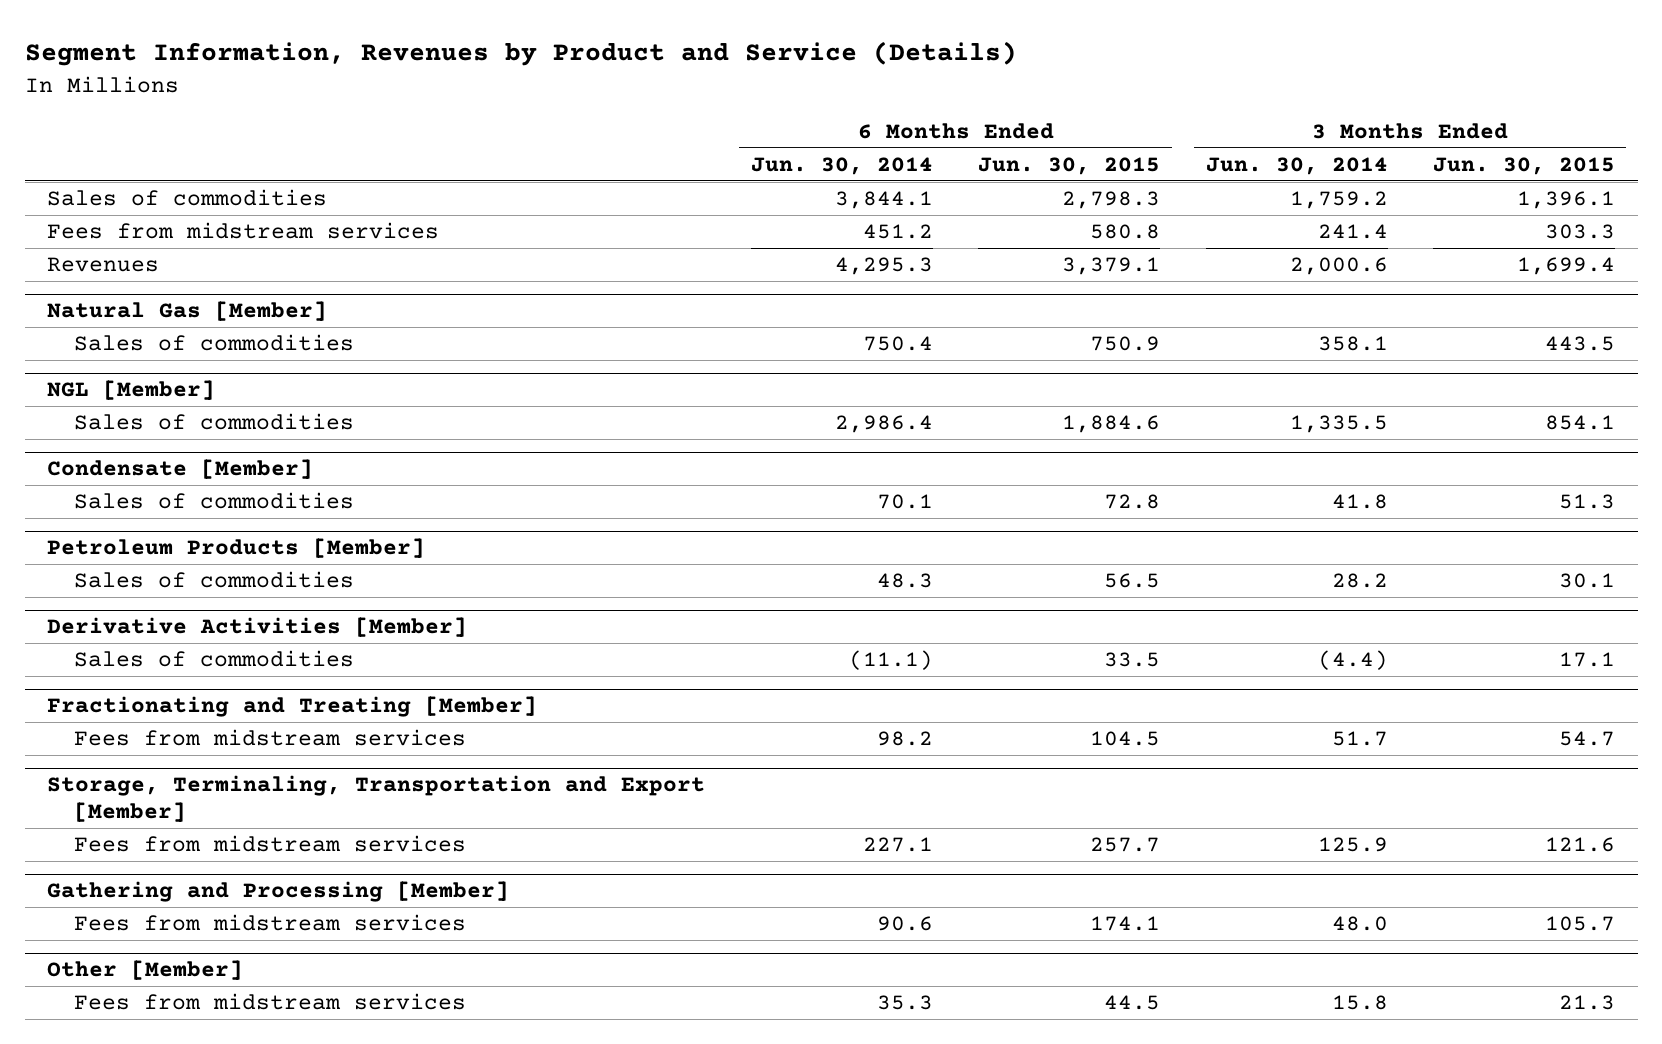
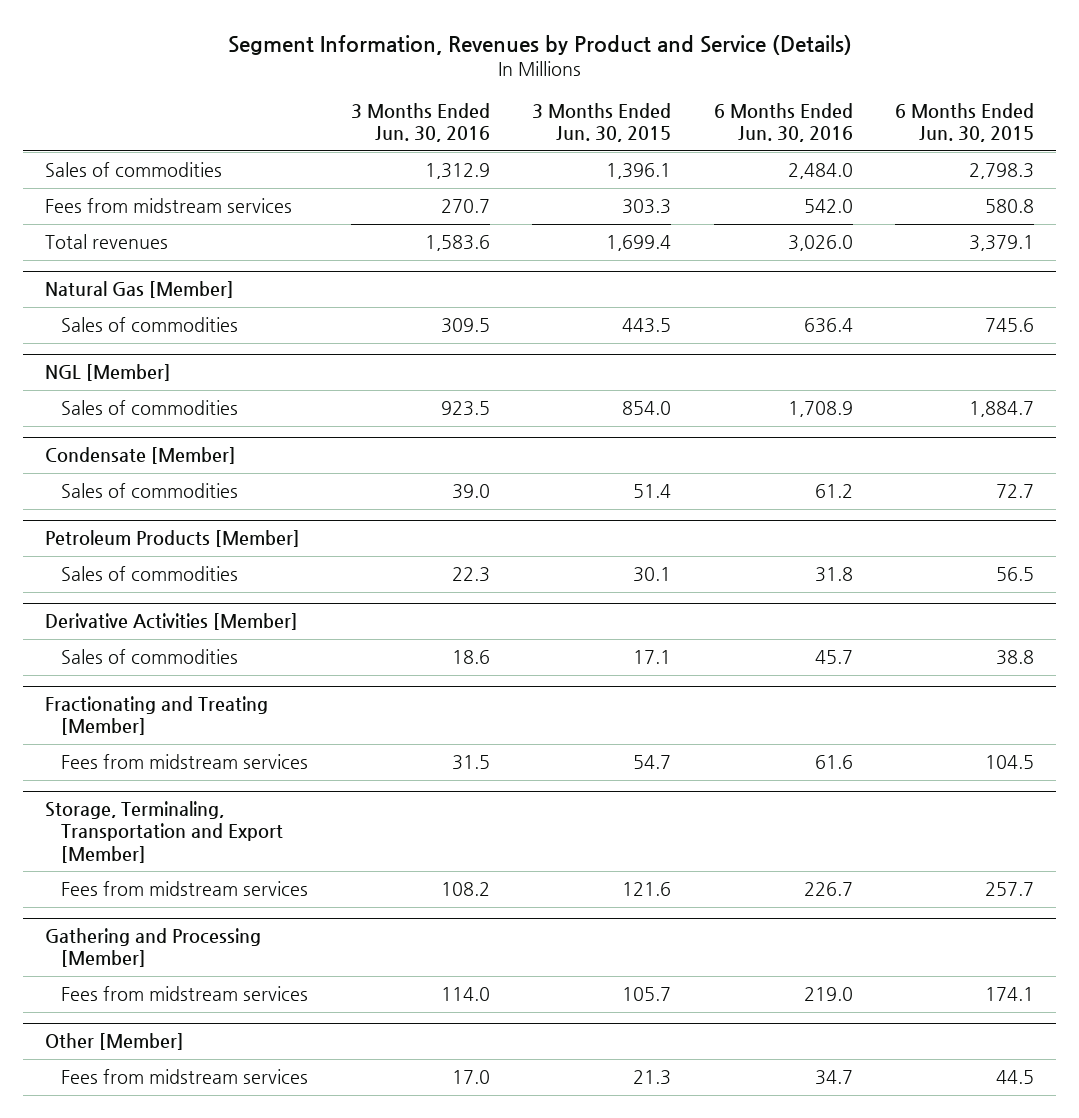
[750,156,933,175] Jun. 30, 2014 -> none
[1205,156,1388,175] Jun. 30, 2014 -> none
none -> [350,103,490,143] 3 Months Ended Jun. 30, 2016
none -> [713,103,853,143] 6 Months Ended Jun. 30, 2016
[47,257,160,273] Revenues -> [44,234,168,250] Total revenues
[1090,336,1161,352] 750.9 -> [985,318,1035,333] 745.6
[1062,415,1161,434] 1,884.6 -> [969,401,1035,418] 1,884.7
[1544,415,1615,431] 854.1 -> [622,401,672,416] 854.0
[1104,494,1161,510] 72.8 -> [996,484,1035,499] 72.7
[1558,494,1615,510] 51.3 -> [633,484,672,499] 51.4
[1104,652,1161,668] 33.5 -> [996,650,1035,666] 38.8

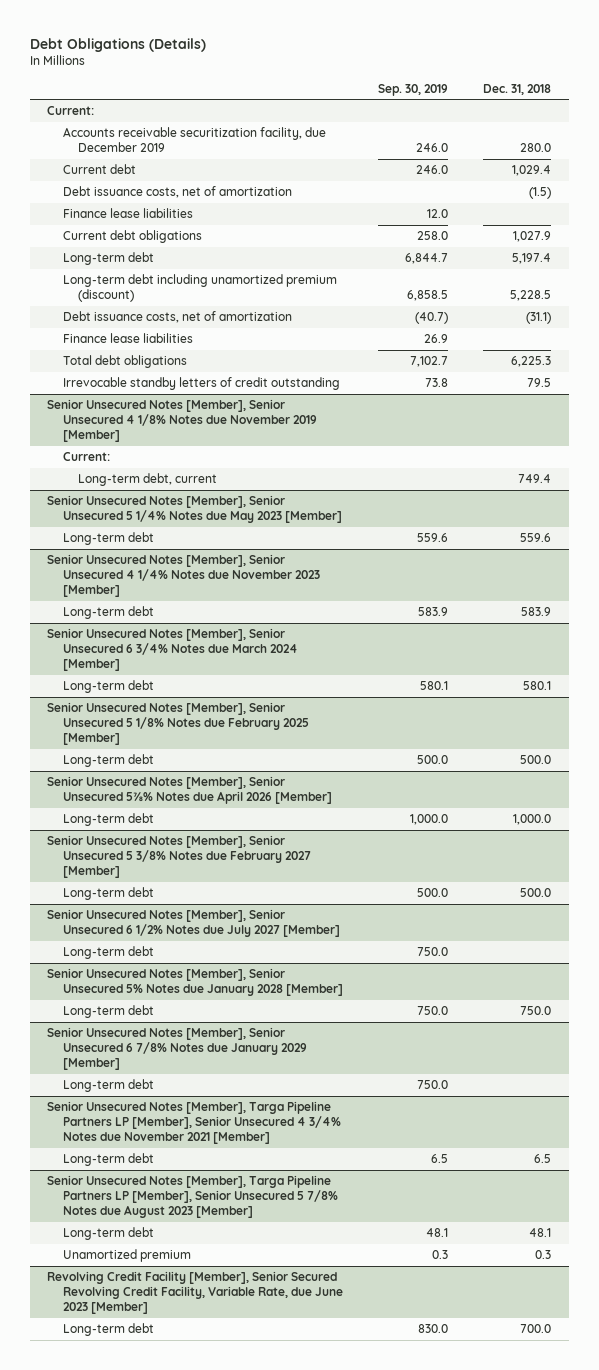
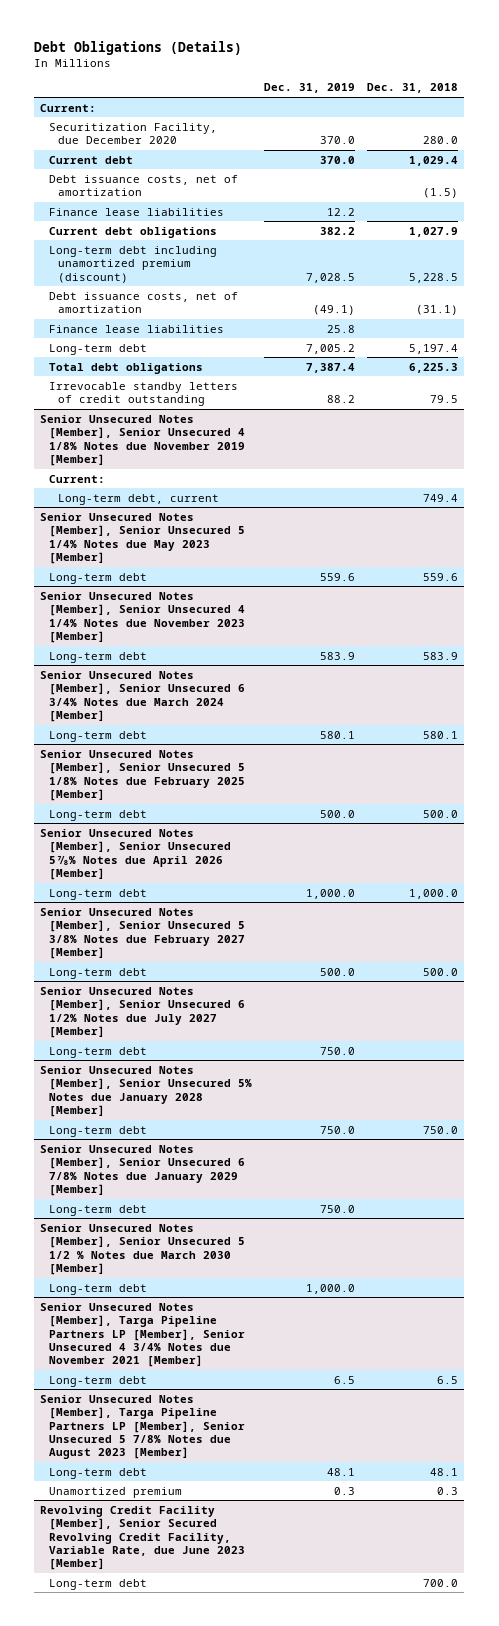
[378,83,449,96] Sep. 30, 2019 -> none
none -> [264,83,356,94] Dec. 31, 2019
[62,127,326,153] Accounts receivable securitization facility, due December 2019 -> [49,122,218,145] Securitization Facility, due December 2020
[62,252,154,266] Long-term debt -> [49,343,148,355] Long-term debt
none -> [40,1223,246,1275] Senior Unsecured Notes [Member], Senior Unsecured 5 1/2 % Notes due March 2030 [Member]
none -> [49,1283,148,1295] Long-term debt

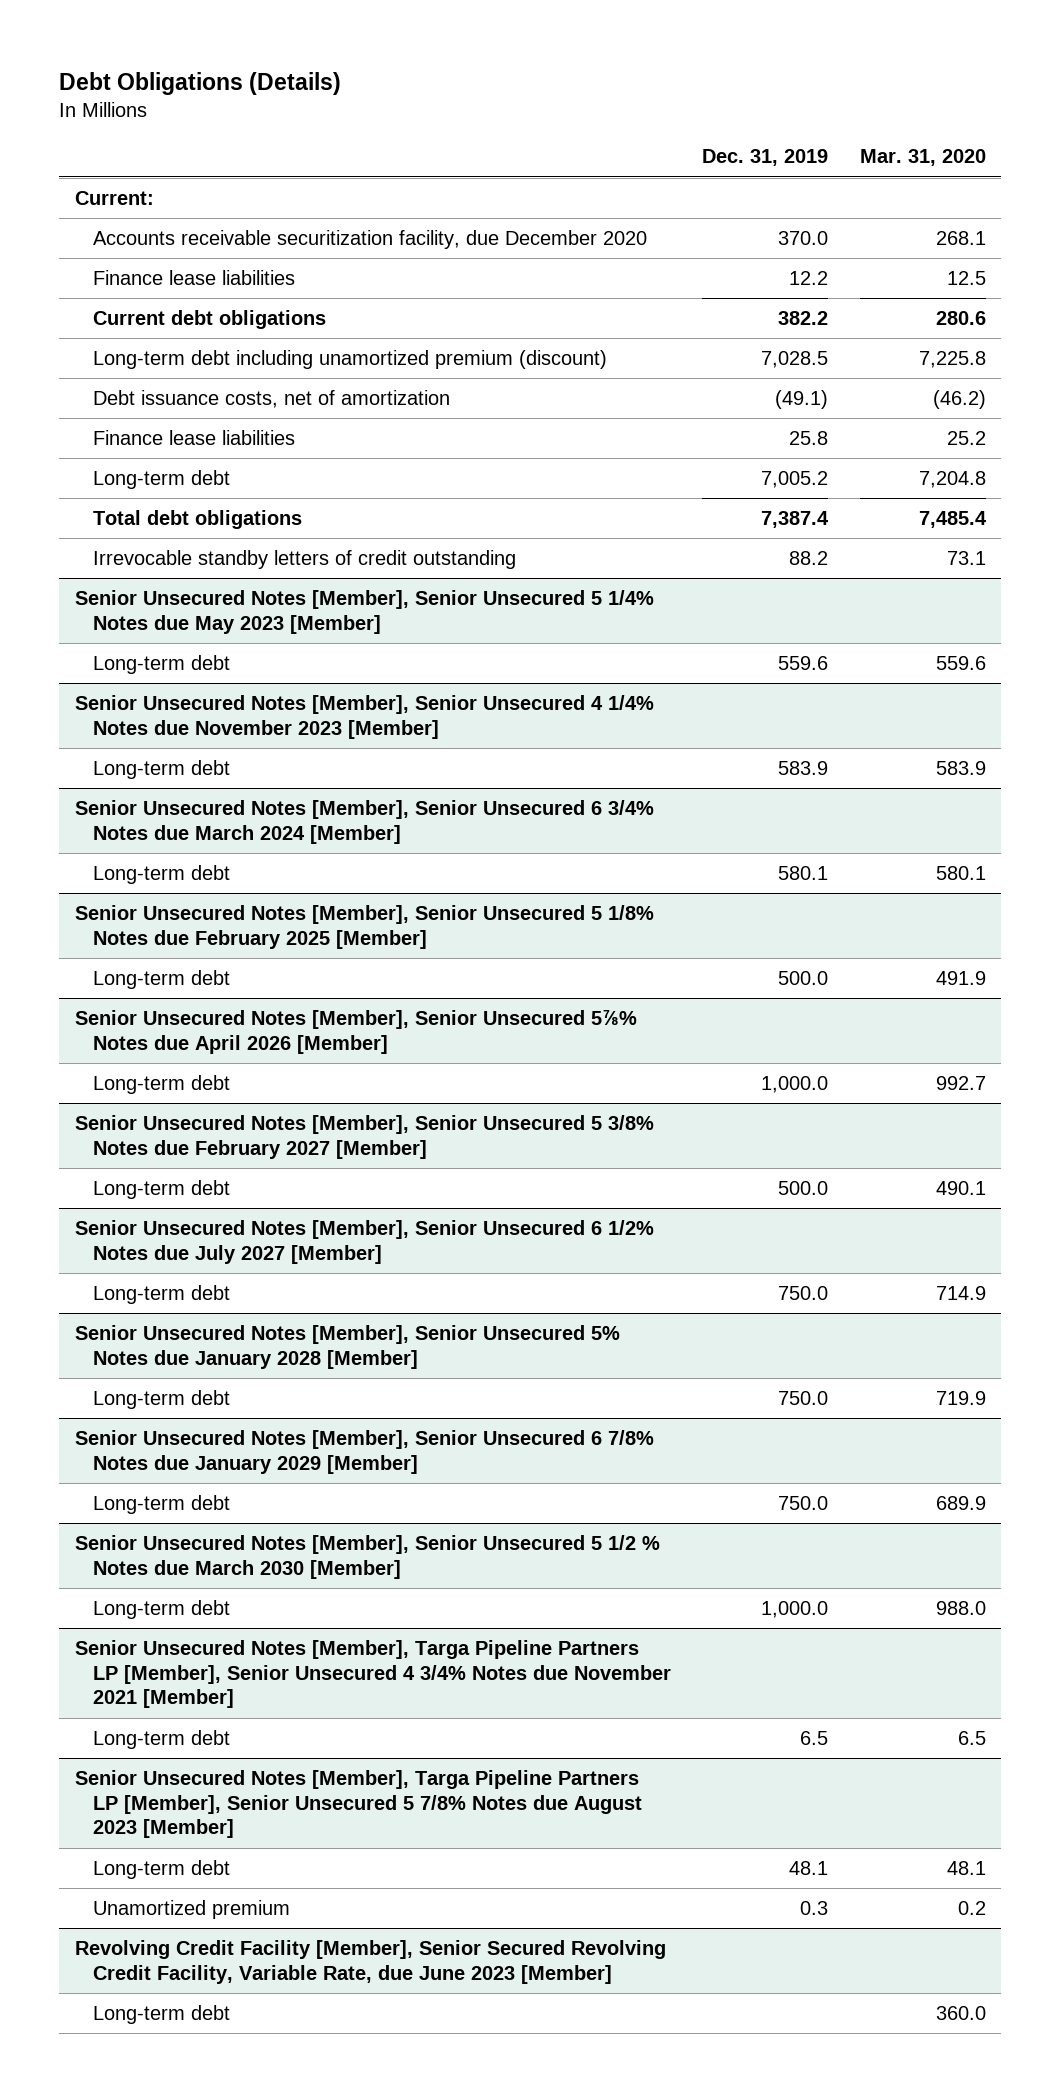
[367,83,459,94] Dec. 31, 2018 -> none
none -> [859,149,986,167] Mar. 31, 2020
[49,155,134,164] Current debt -> none
[49,174,239,197] Debt issuance costs, net of amortization -> none
[49,122,218,145] Securitization Facility, due December 2020 -> [92,229,647,249] Accounts receivable securitization facility, due December 2020
[40,414,246,466] Senior Unsecured Notes [Member], Senior Unsecured 4 1/8% Notes due November 2019 [Member] -> none
[49,474,106,483] Current: -> none
[57,493,219,505] Long-term debt, current -> none

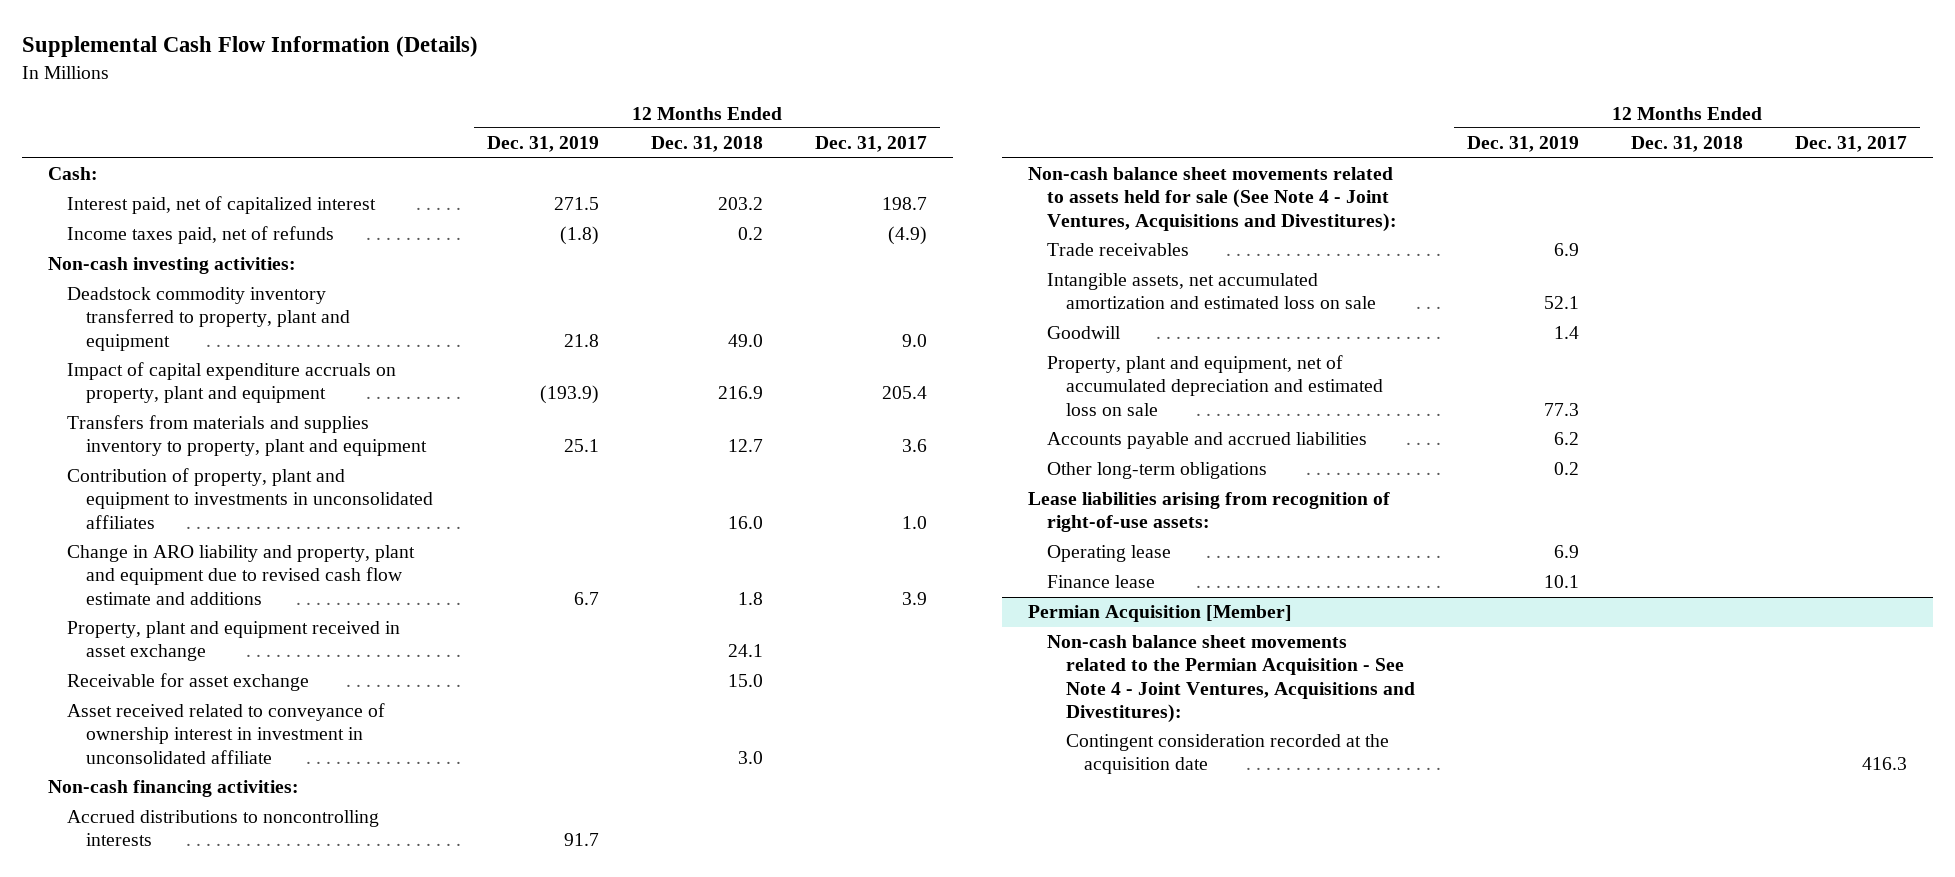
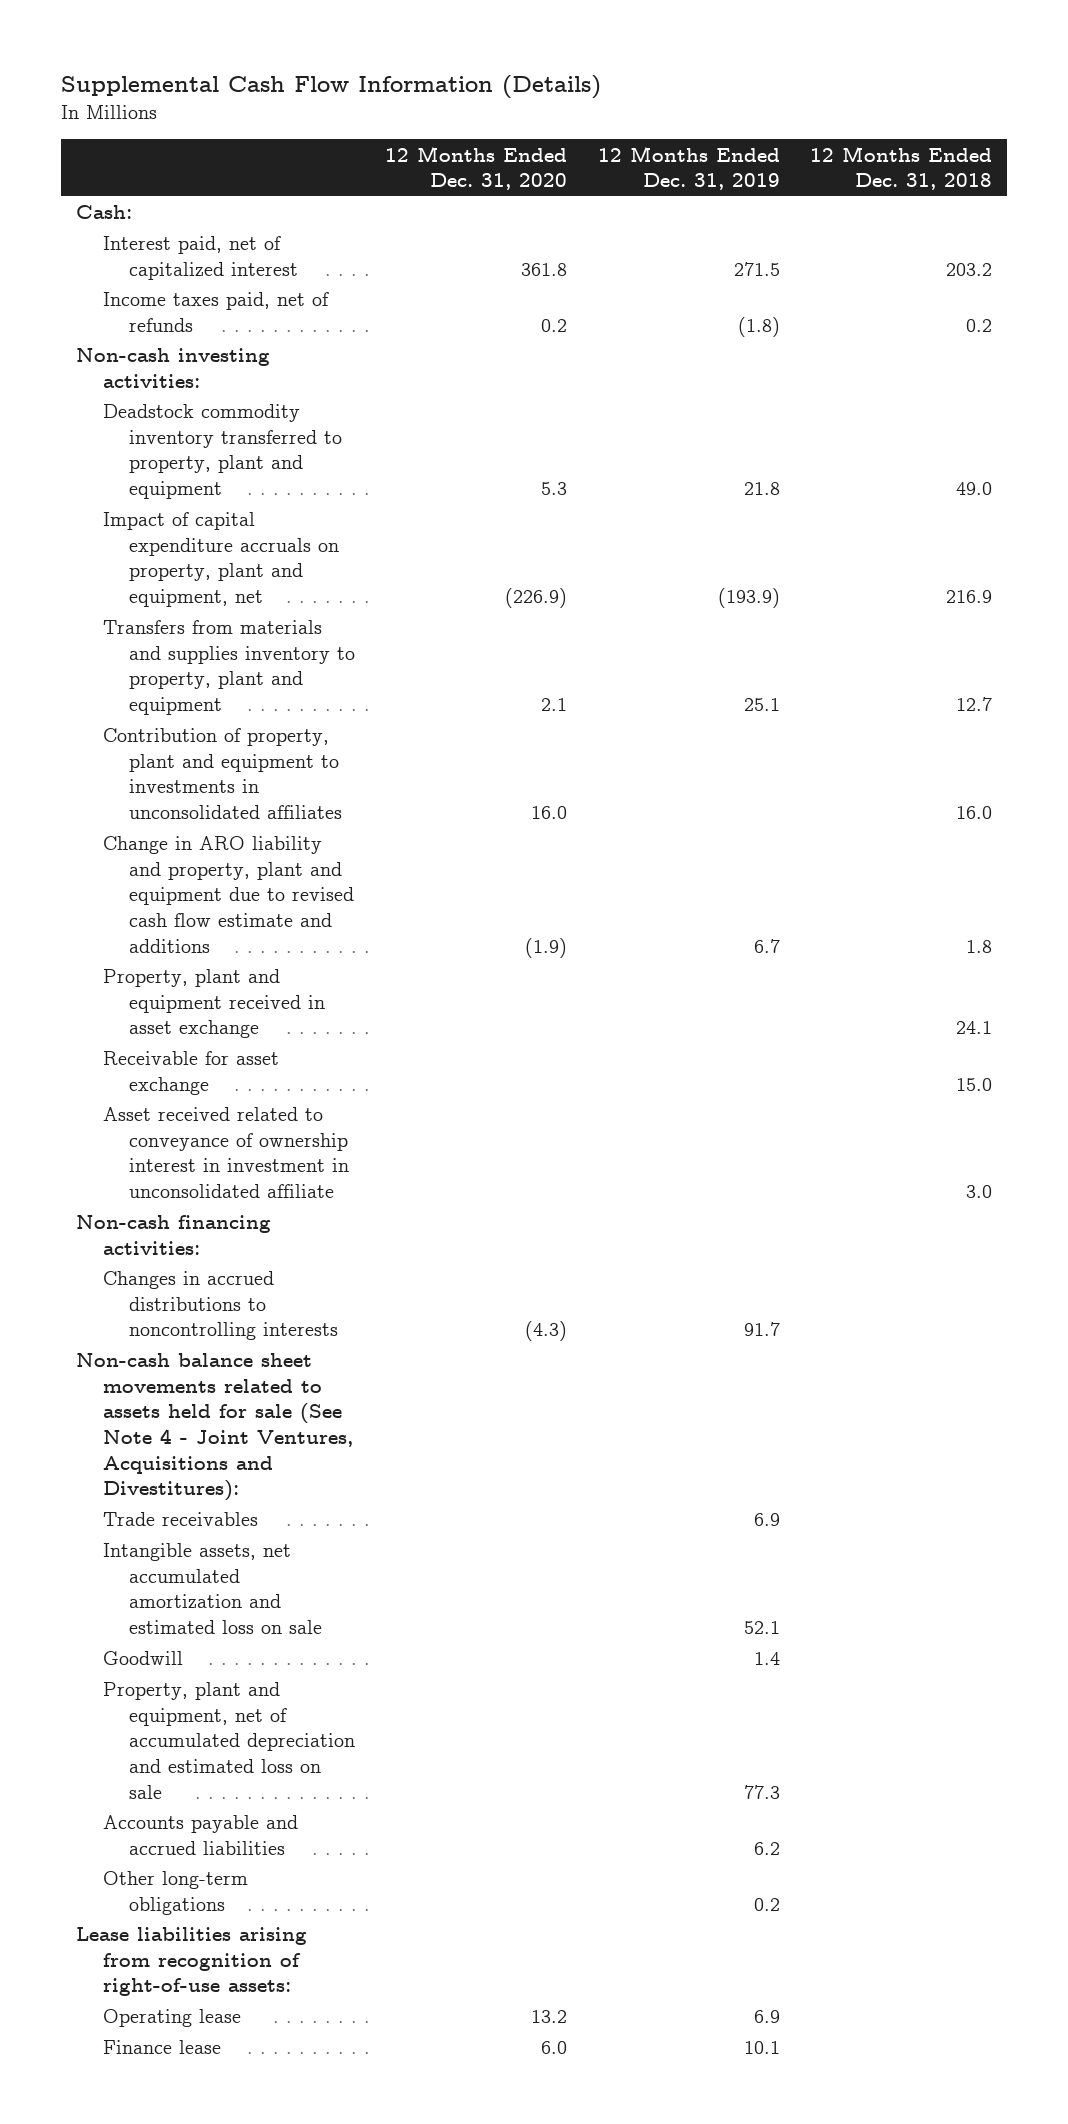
[815,136,928,153] Dec. 31, 2017 -> none
none -> [385,145,568,191] 12 Months Ended Dec. 31, 2020
[67,362,397,404] Impact of capital expenditure accruals on property, plant and equipment -> [102,512,340,608] Impact of capital expenditure accruals on property, plant and equipment, net
[67,810,380,847] Accrued distributions to noncontrolling interests -> [102,1271,339,1341] Changes in accrued distributions to noncontrolling interests
[1027,605,1292,623] Permian Acquisition [Member] -> none
[1046,635,1415,723] Non-cash balance sheet movements related to the Permian Acquisition - See Note 4 - Joint Ventures, Acquisitions and Divestitures): -> none
[1065,734,1389,775] Contingent consideration recorded at the acquisition date -> none

